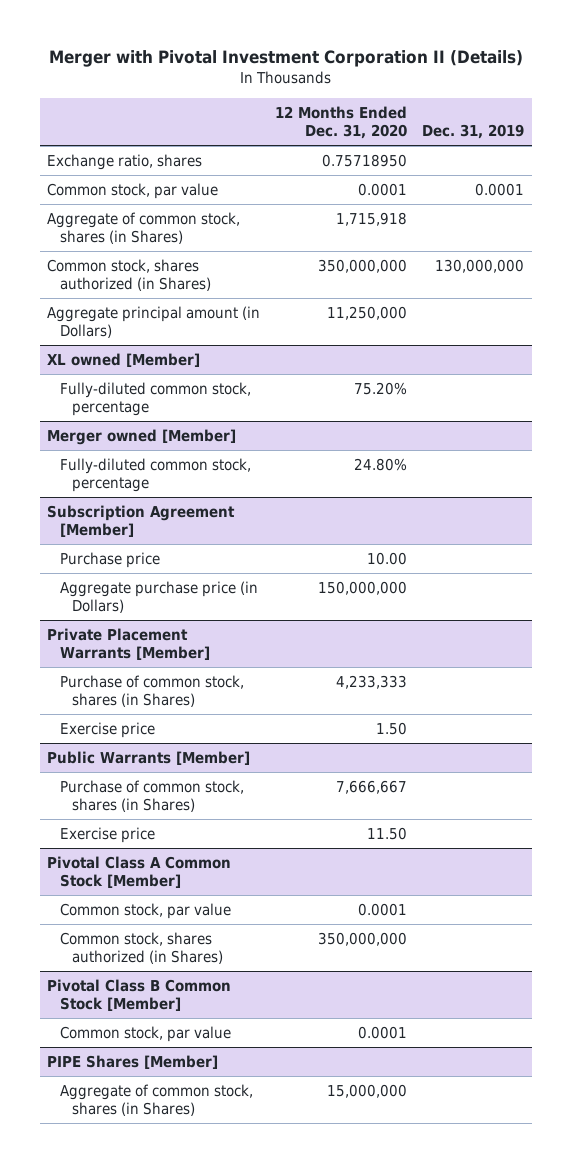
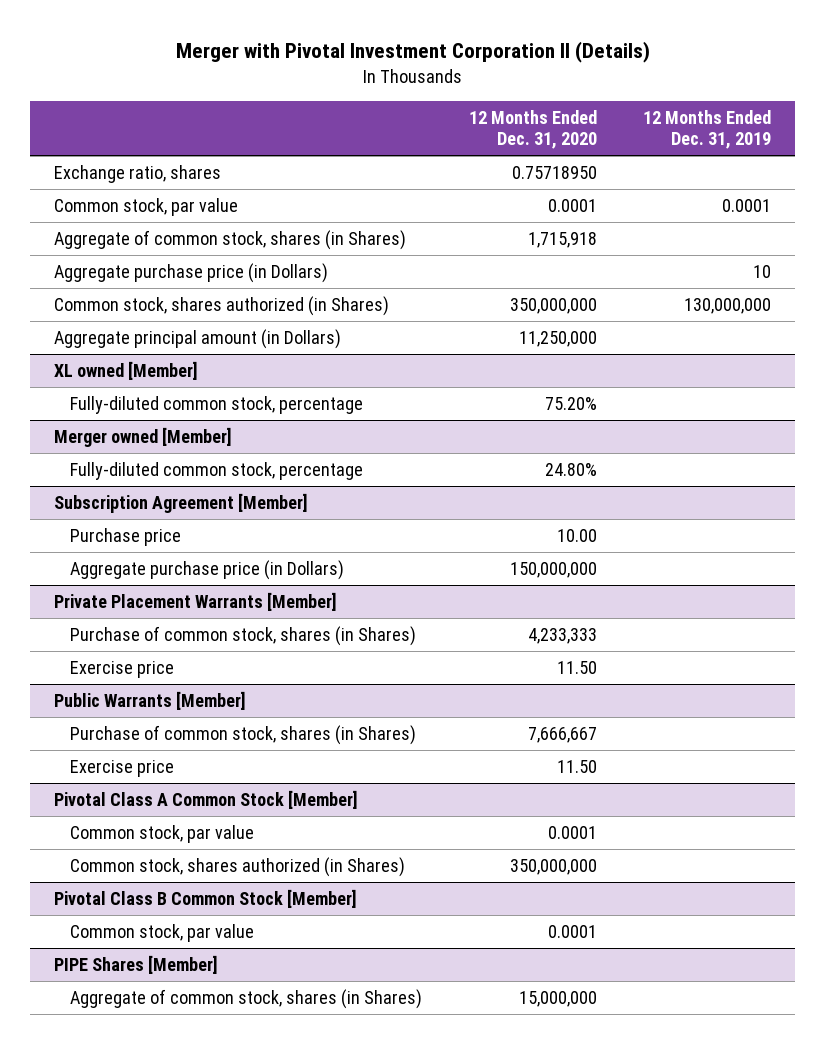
[422,124,525,140] Dec. 31, 2019 -> none
none -> [643,109,772,150] 12 Months Ended Dec. 31, 2019
none -> [53,263,328,284] Aggregate purchase price (in Dollars)
[376,721,408,735] 1.50 -> [556,661,597,675] 11.50

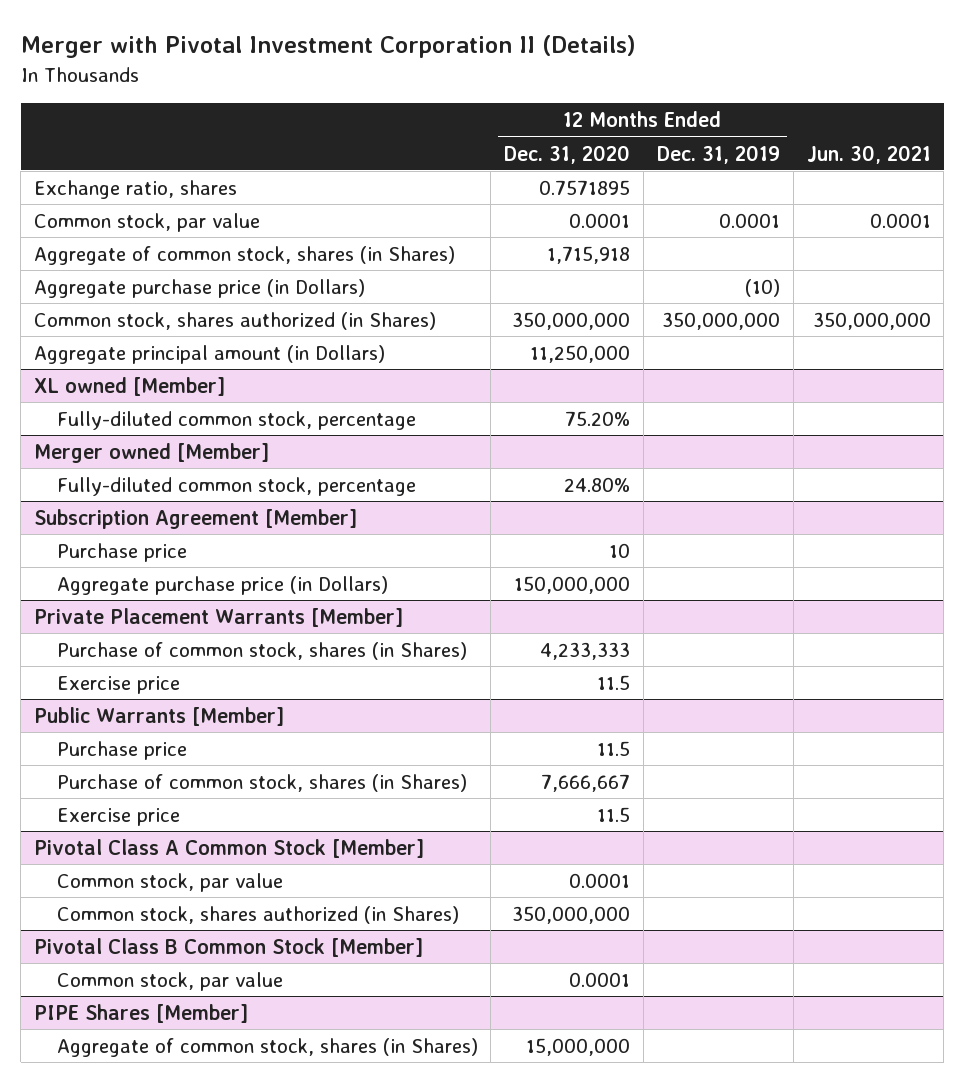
none -> [806,144,931,164] Jun. 30, 2021
[511,166,597,180] 0.75718950 -> [539,179,631,195] 0.7571895
[753,265,772,279] 10 -> [744,278,780,297] (10)
[684,298,772,315] 130,000,000 -> [661,311,780,330] 350,000,000
[556,529,597,543] 10.00 -> [609,542,631,558] 10
[556,661,597,675] 11.50 -> [597,674,631,690] 11.5
none -> [56,740,187,760] Purchase price
[556,760,597,774] 11.50 -> [597,806,631,822] 11.5

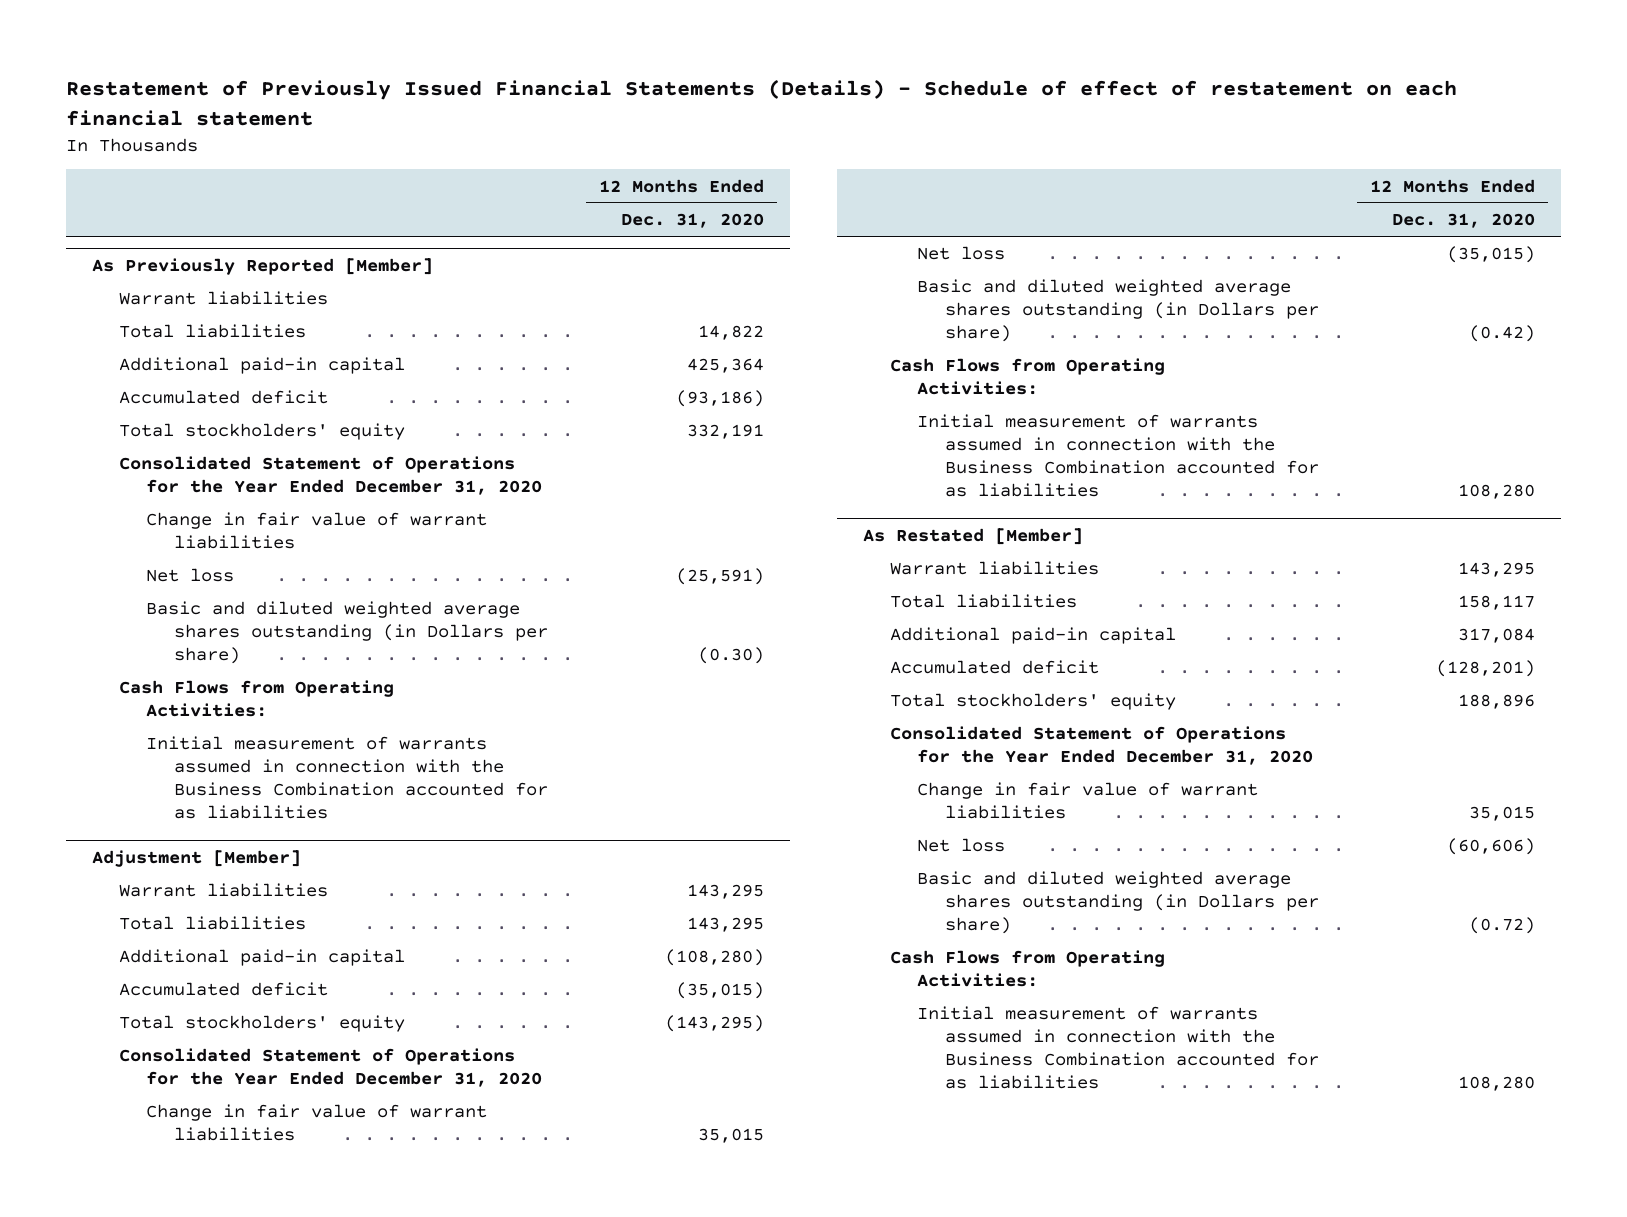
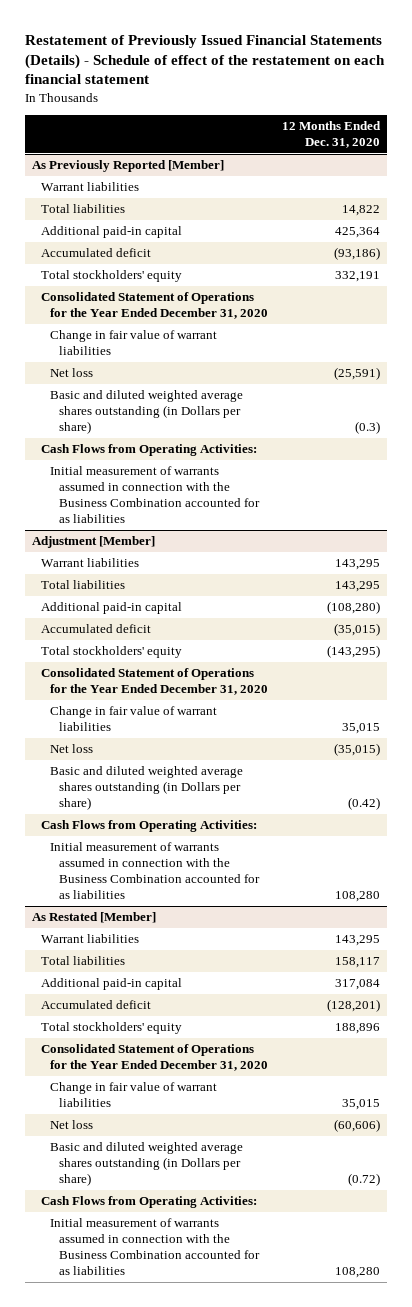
[66,79,1458,126] Restatement of Previously Issued Financial Statements (Details) - Schedule of effect of restatement on each financial statement -> [24,34,385,85] Restatement of Previously Issued Financial Statements (Details) - Schedule of effect of the restatement on each financial statement
[698,647,765,665] (0.30) -> [354,421,380,435] (0.3)

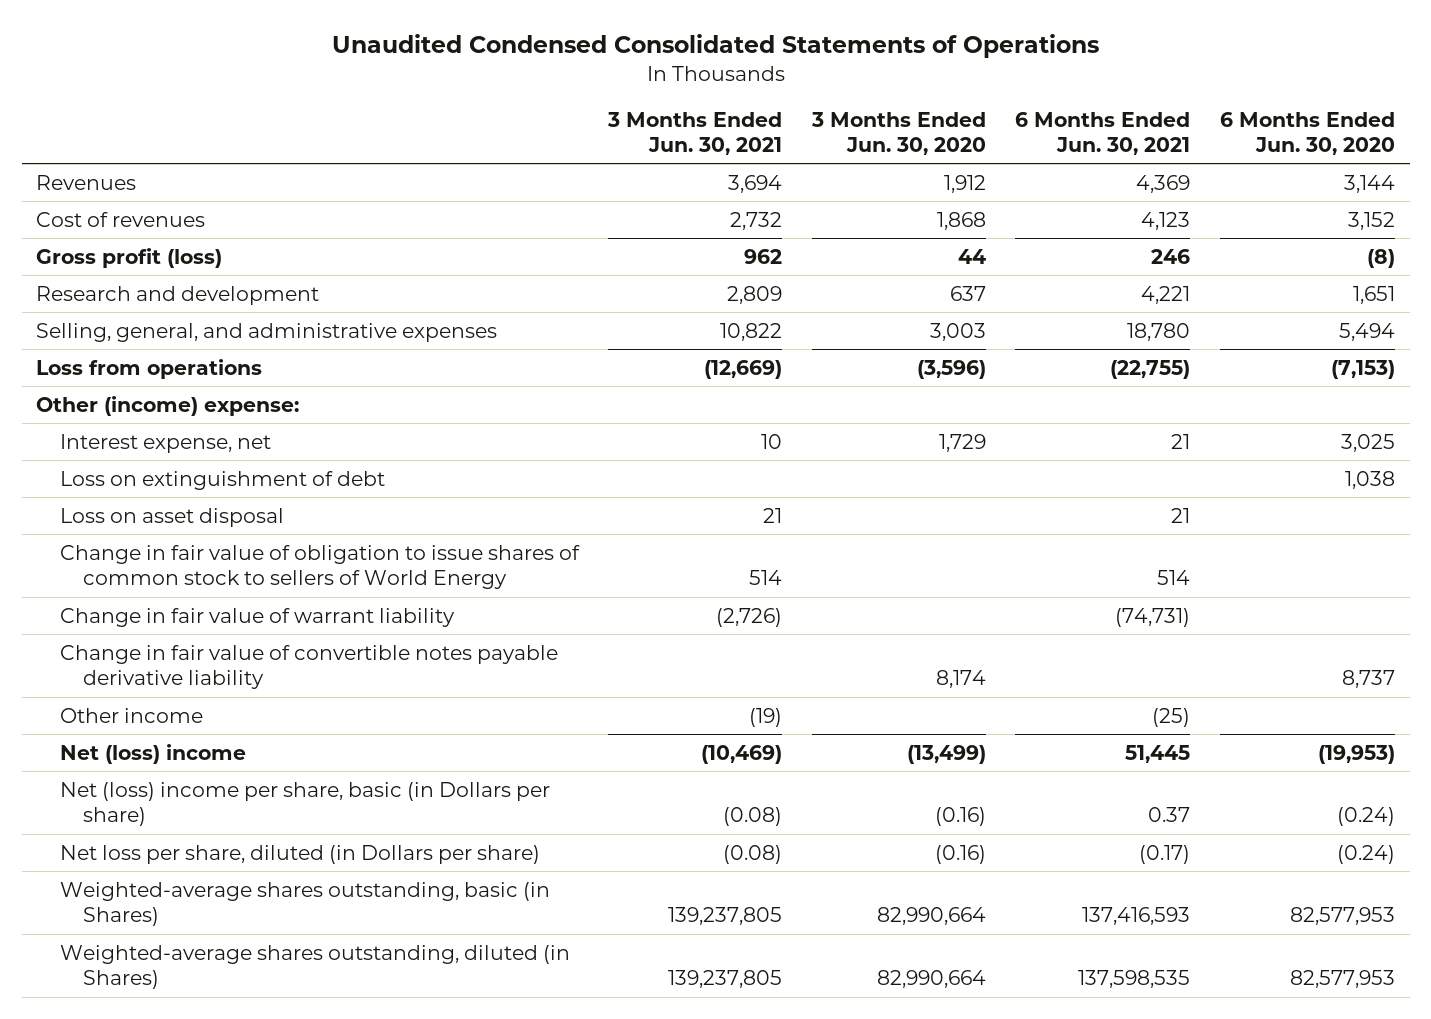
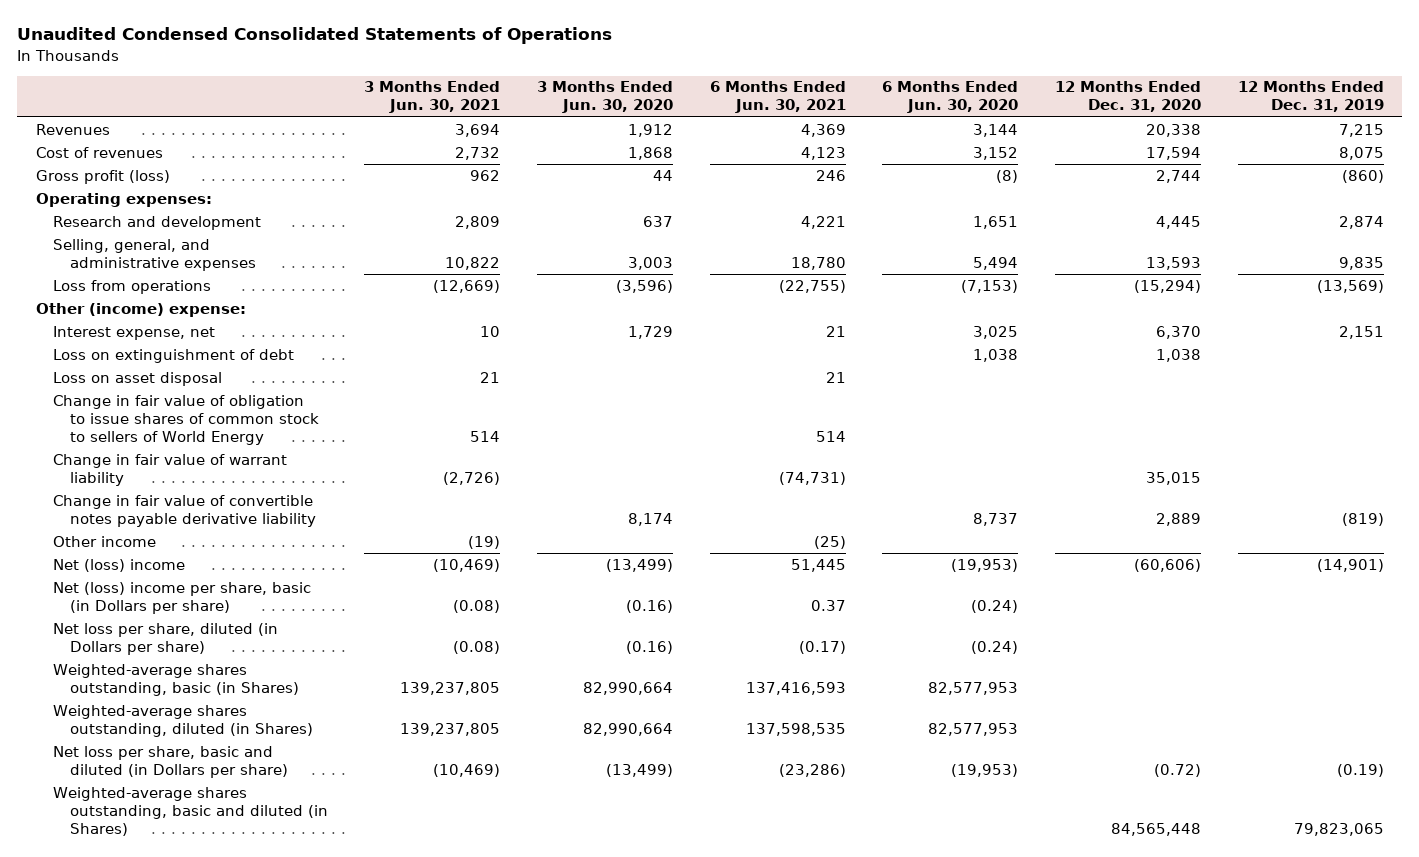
none -> [1054,81,1201,113] 12 Months Ended Dec. 31, 2020
none -> [1237,81,1384,113] 12 Months Ended Dec. 31, 2019
none -> [35,192,212,207] Operating expenses:
none -> [52,745,288,778] Net loss per share, basic and diluted (in Dollars per share)
none -> [52,786,328,836] Weighted-average shares outstanding, basic and diluted (in Shares)

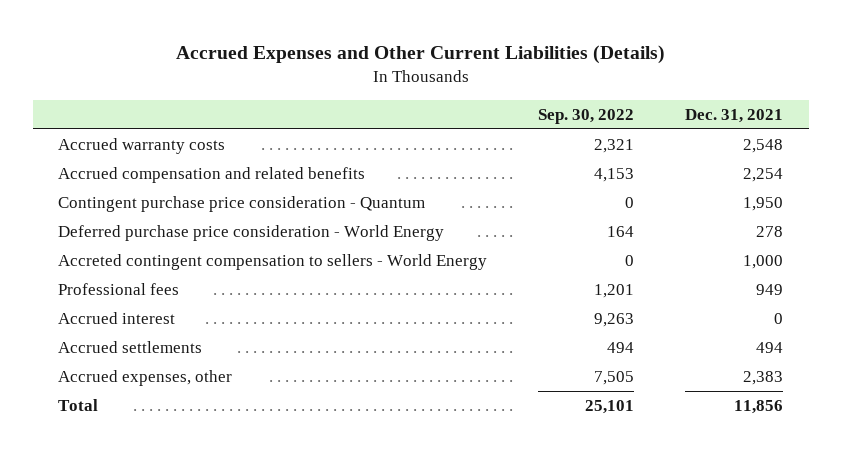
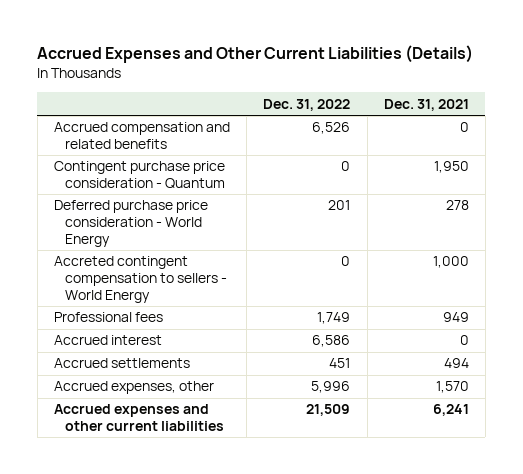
[538,108,635,124] Sep. 30, 2022 -> none
none -> [263,98,351,111] Dec. 31, 2022
[58,138,226,155] Accrued warranty costs -> none
[743,168,784,183] 2,254 -> [459,122,469,133] 0
[58,399,99,412] Total -> none
[743,371,784,386] 2,383 -> [435,381,469,394] 1,570
none -> [54,404,225,432] Accrued expenses and other current liabilities

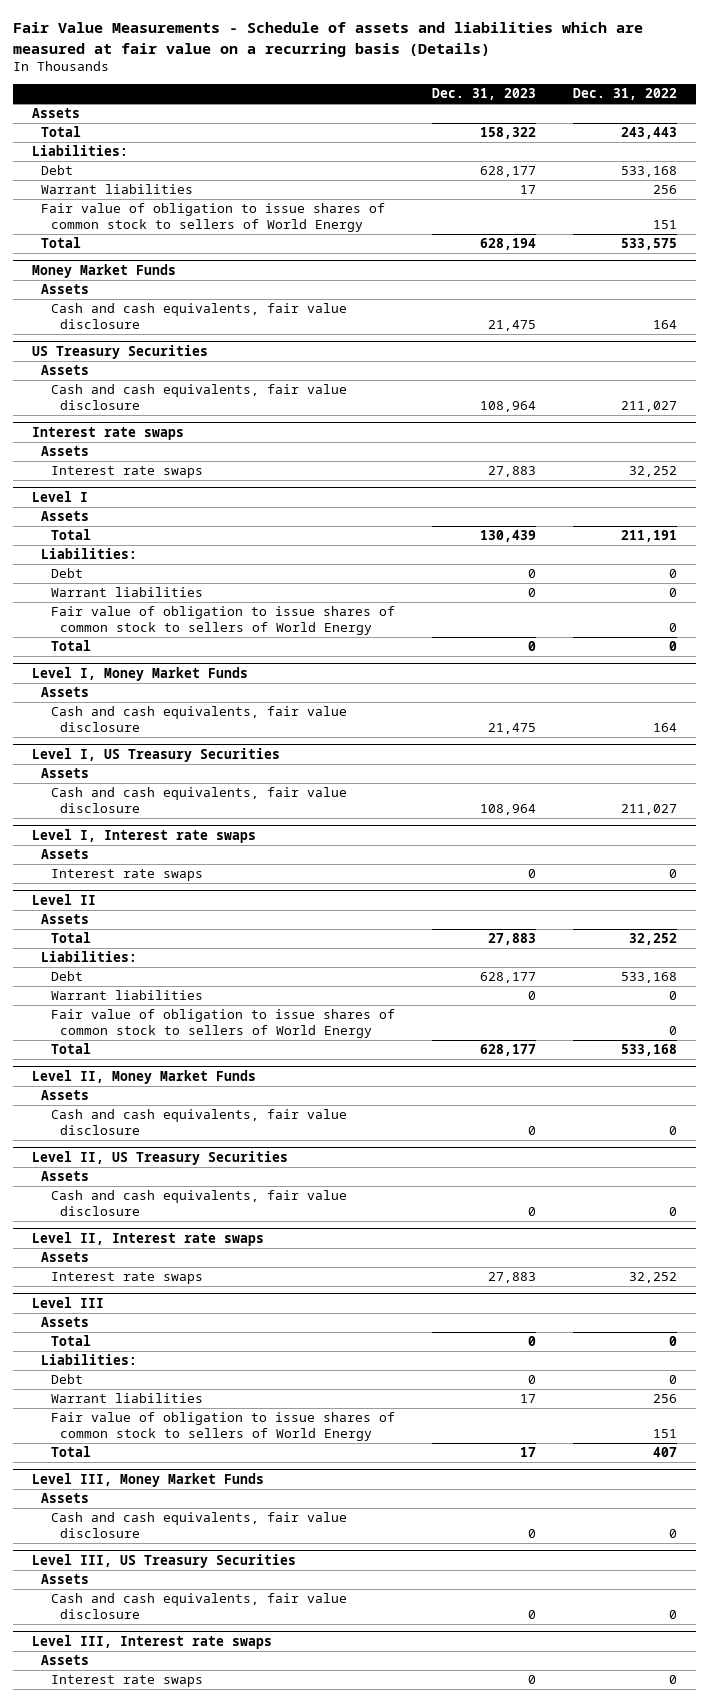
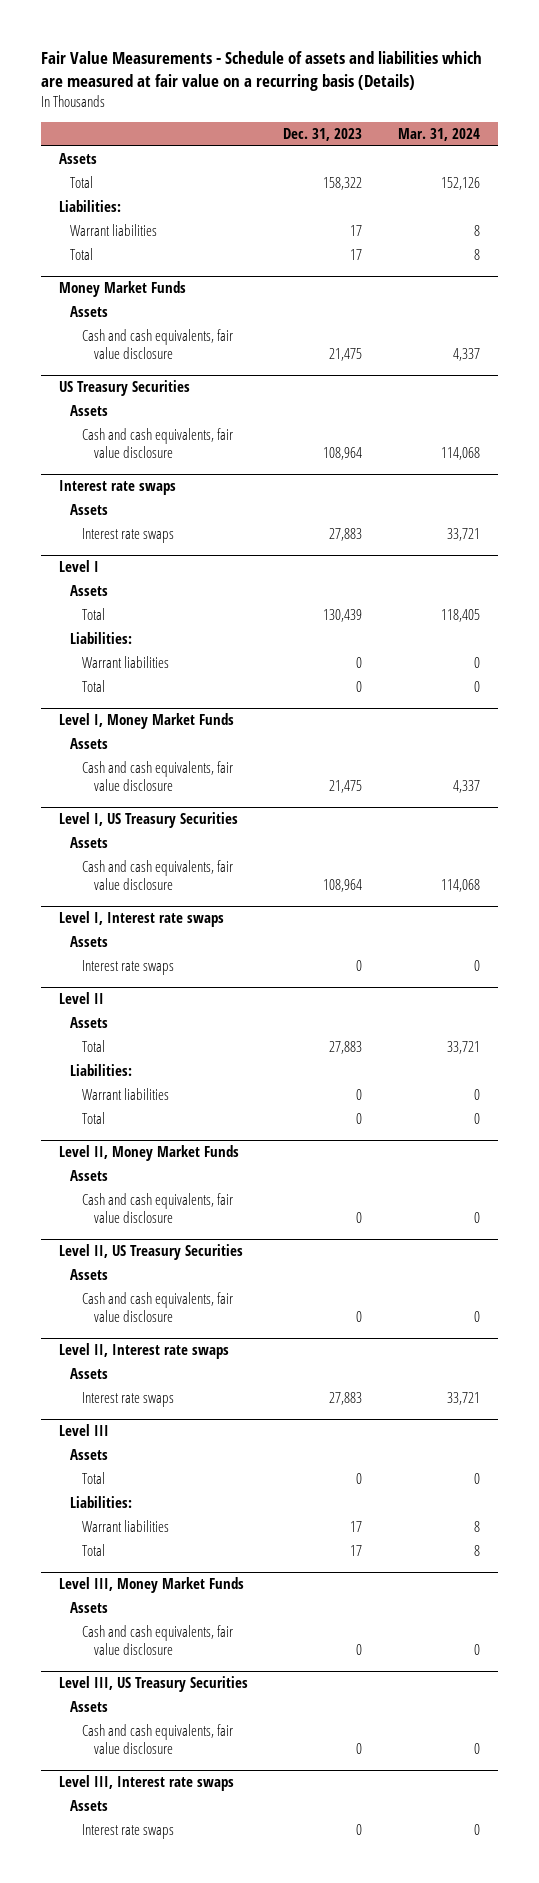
[573,88,678,101] Dec. 31, 2022 -> none
none -> [398,128,481,142] Mar. 31, 2024
[41,165,74,176] Debt -> none
[41,203,386,233] Fair value of obligation to issue shares of common stock to sellers of World Energy -> none
[480,238,537,251] 628,194 -> [350,249,363,261] 17
[50,568,83,579] Debt -> none
[50,606,395,636] Fair value of obligation to issue shares of common stock to sellers of World Energy -> none
[50,971,83,982] Debt -> none
[50,1009,395,1039] Fair value of obligation to issue shares of common stock to sellers of World Energy -> none
[480,1044,537,1057] 628,177 -> [356,1113,363,1125] 0
[50,1374,83,1385] Debt -> none
[50,1412,395,1442] Fair value of obligation to issue shares of common stock to sellers of World Energy -> none

